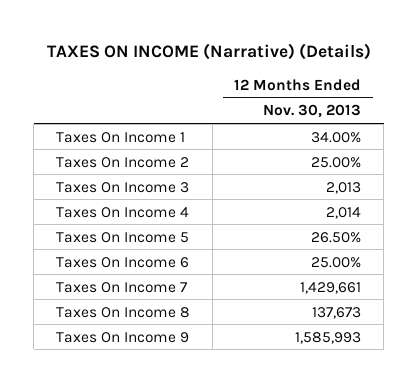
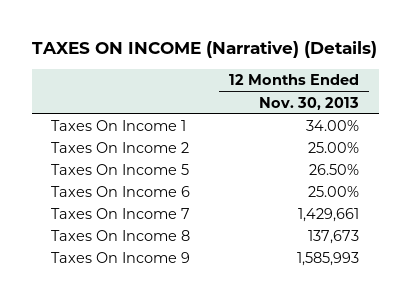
[55,181,189,193] Taxes On Income 3 -> none
[55,206,189,218] Taxes On Income 4 -> none

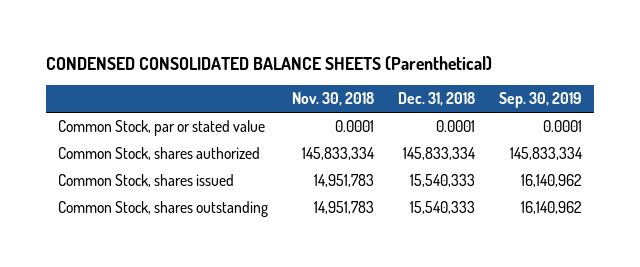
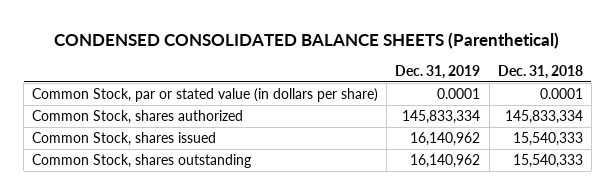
[291,92,374,107] Nov. 30, 2018 -> none
[499,92,583,109] Sep. 30, 2019 -> none
none -> [395,65,481,80] Dec. 31, 2019
[57,120,265,137] Common Stock, par or stated value -> [32,87,379,102] Common Stock, par or stated value (in dollars per share)

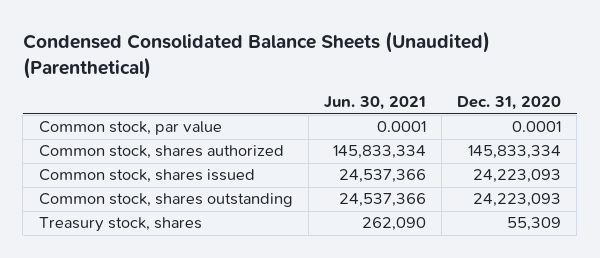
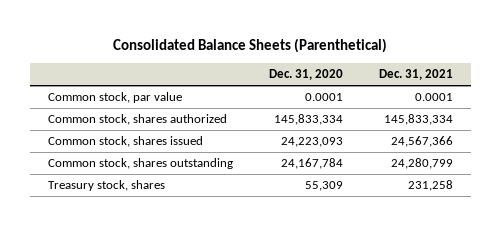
[22,31,490,79] Condensed Consolidated Balance Sheets (Unaudited) (Parenthetical) -> [113,37,388,53] Consolidated Balance Sheets (Parenthetical)
[323,96,426,111] Jun. 30, 2021 -> none
none -> [379,69,454,81] Dec. 31, 2021
[473,193,562,208] 24,223,093 -> [280,158,343,170] 24,167,784

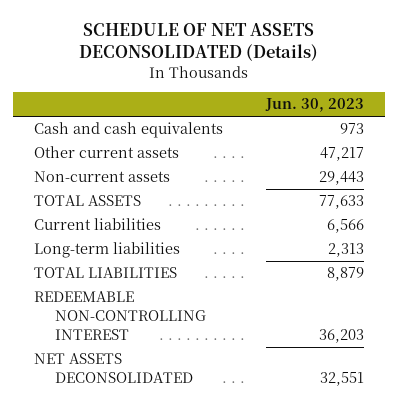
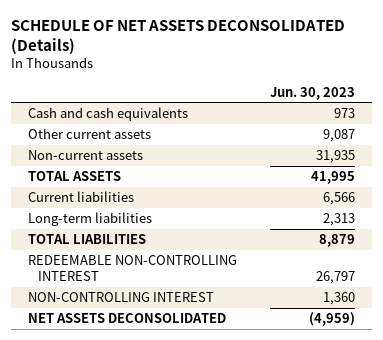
[319,147,364,162] 47,217 -> [323,129,356,143] 9,087
[318,171,364,186] 29,443 -> [316,150,356,164] 31,935
[318,195,364,210] 77,633 -> [311,171,356,185] 41,995
[318,328,364,343] 36,203 -> [316,271,356,285] 26,797
none -> [27,292,214,303] NON-CONTROLLING INTEREST
[319,372,364,387] 32,551 -> [309,312,356,327] (4,959)

